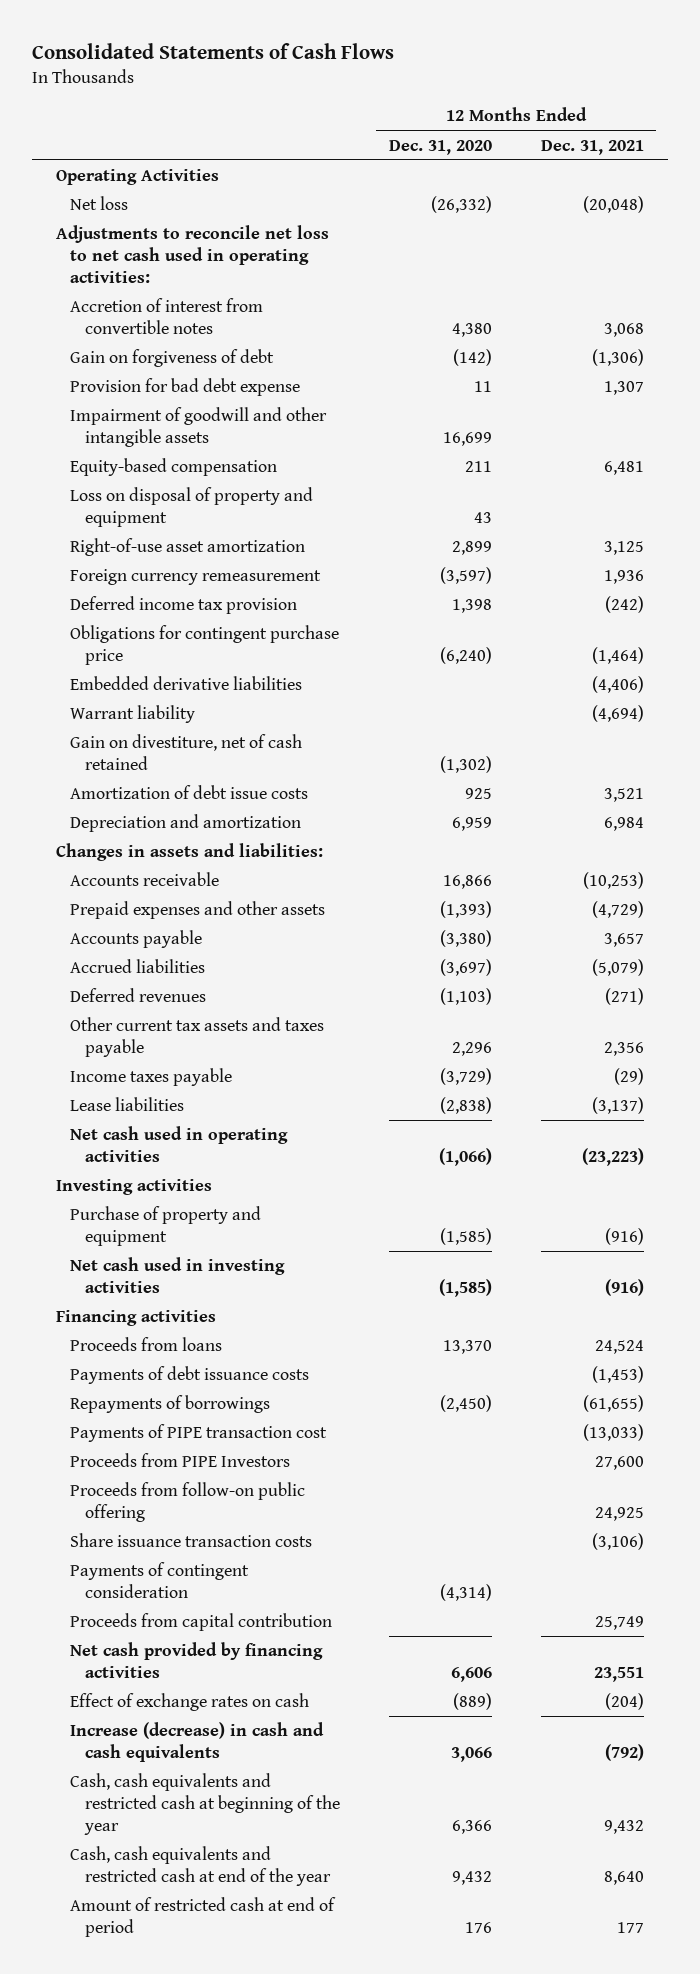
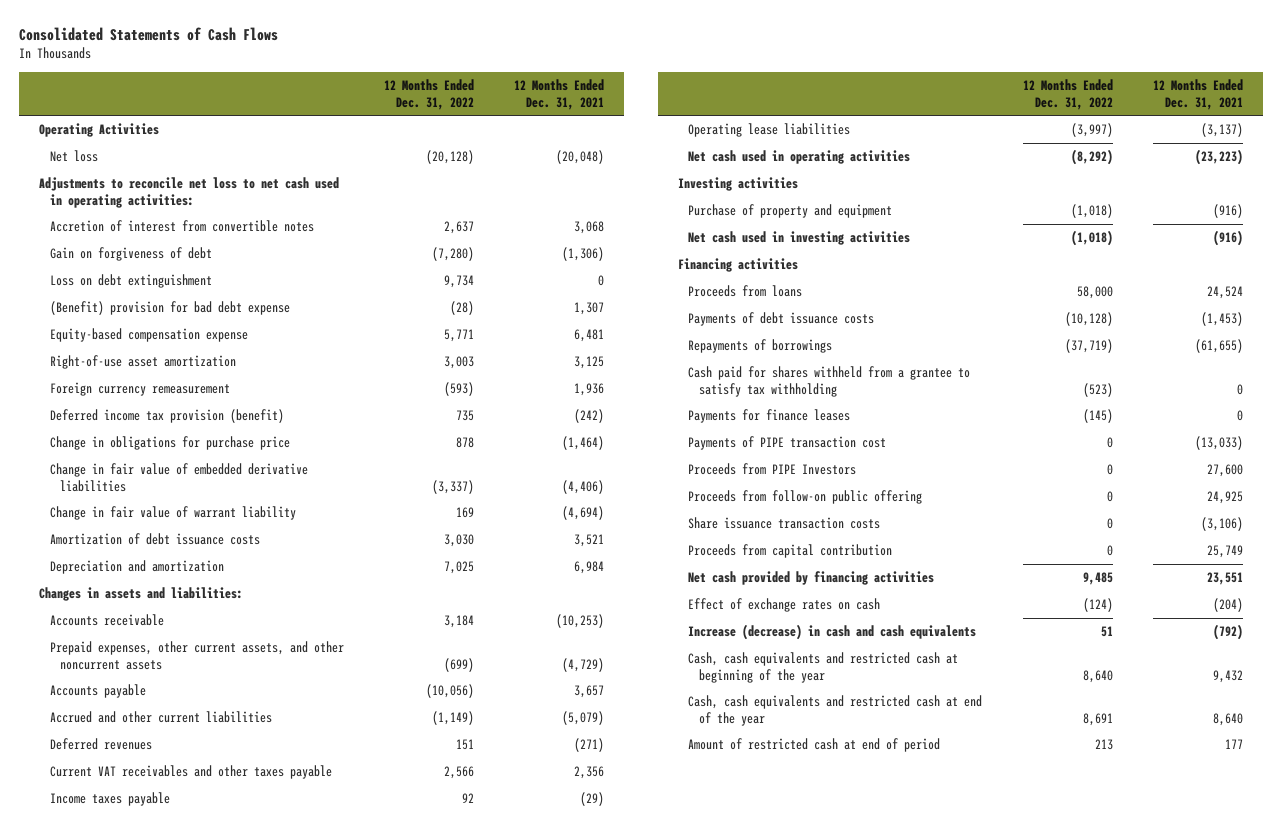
[388,139,492,155] Dec. 31, 2020 -> none
none -> [383,78,474,110] 12 Months Ended Dec. 31, 2022
[70,407,328,448] Impairment of goodwill and other intangible assets -> none
[70,487,314,528] Loss on disposal of property and equipment -> none
none -> [49,274,212,289] Loss on debt extinguishment
[70,378,301,397] Provision for bad debt expense -> [49,301,290,316] (Benefit) provision for bad debt expense
[70,458,278,477] Equity-based compensation -> [49,328,248,343] Equity-based compensation expense
[70,734,303,771] Gain on divestiture, net of cash retained -> none
[70,596,298,615] Deferred income tax provision -> [49,409,284,424] Deferred income tax provision (benefit)
[70,625,340,666] Obligations for contingent purchase price -> [49,436,290,451] Change in obligations for purchase price
[70,676,303,691] Embedded derivative liabilities -> [49,463,308,492] Change in fair value of embedded derivative liabilities
[70,705,196,724] Warrant liability -> [49,506,296,521] Change in fair value of warrant liability
[70,785,309,800] Amortization of debt issue costs -> [49,533,260,546] Amortization of debt issuance costs
[70,901,326,920] Prepaid expenses and other assets -> [49,641,344,670] Prepaid expenses, other current assets, and other noncurrent assets
[70,959,206,974] Accrued liabilities -> [49,711,272,724] Accrued and other current liabilities
[70,1017,325,1058] Other current tax assets and taxes payable -> [49,765,332,780] Current VAT receivables and other taxes payable
[70,1097,185,1112] Lease liabilities -> [688,123,851,138] Operating lease liabilities
none -> [688,366,971,397] Cash paid for shares withheld from a grantee to satisfy tax withholding
none -> [688,409,851,424] Payments for finance leases
[70,1562,250,1599] Payments of contingent consideration -> none

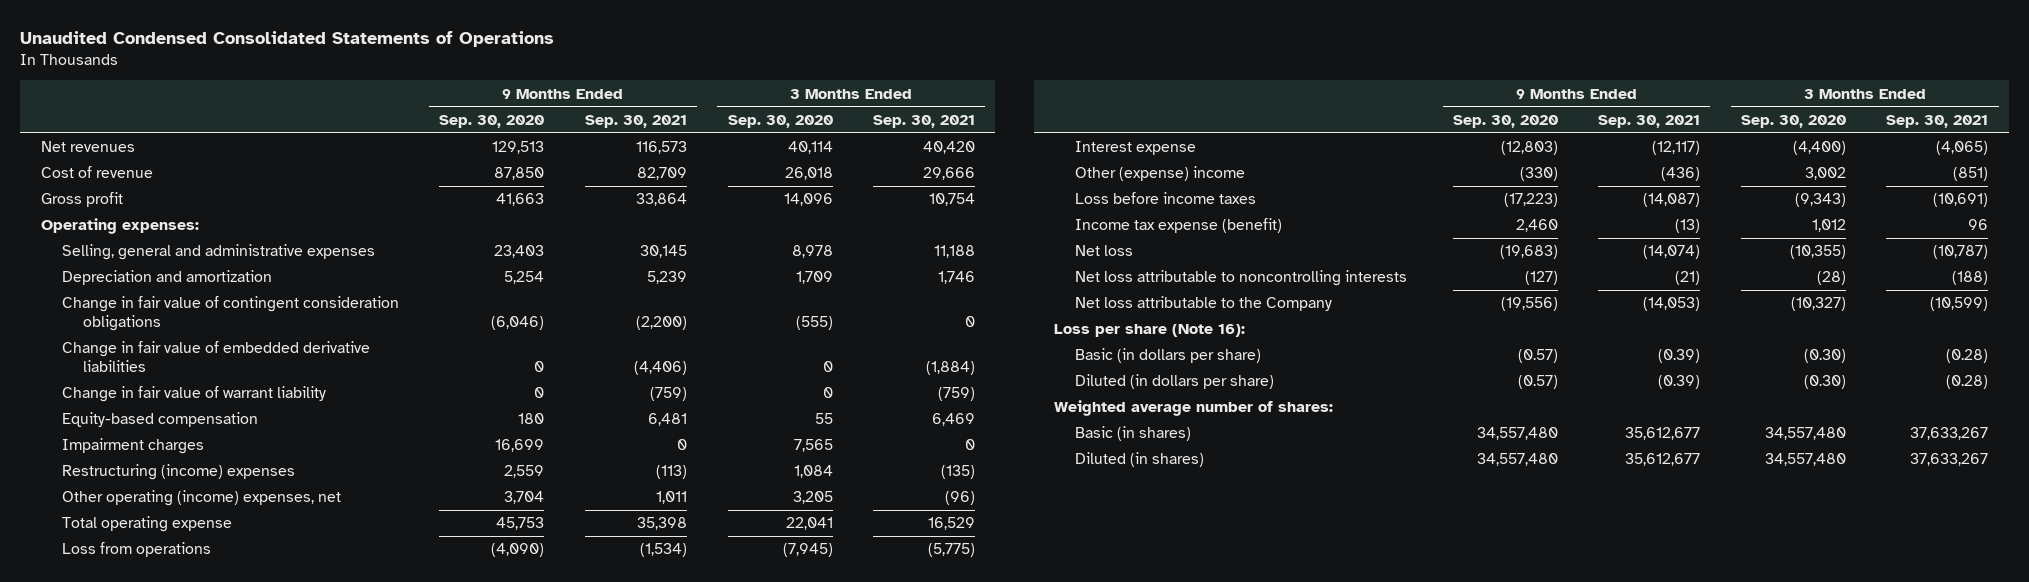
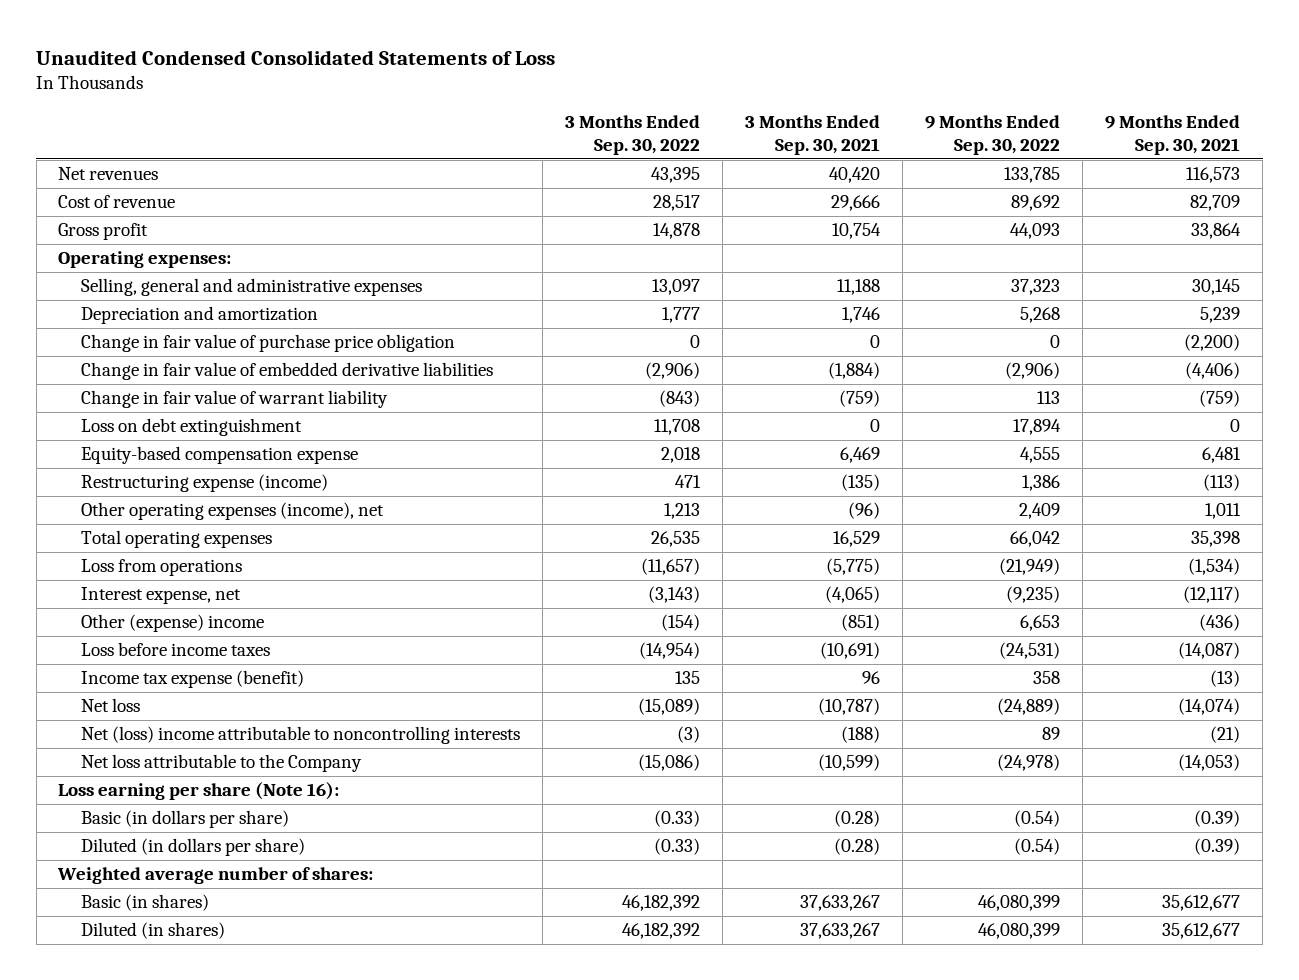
[20,31,555,48] Unaudited Condensed Consolidated Statements of Operations -> [36,49,556,65] Unaudited Condensed Consolidated Statements of Loss
[439,115,545,129] Sep. 30, 2020 -> none
[727,115,833,129] Sep. 30, 2020 -> none
none -> [565,115,701,156] 3 Months Ended Sep. 30, 2022
none -> [925,115,1061,156] 9 Months Ended Sep. 30, 2022
[61,296,399,332] Change in fair value of contingent consideration obligations -> [81,334,456,353] Change in fair value of purchase price obligation
[61,438,204,455] Impairment charges -> none
none -> [81,418,303,437] Loss on debt extinguishment
[61,412,258,428] Equity-based compensation -> [81,446,359,465] Equity-based compensation expense
[61,464,295,481] Restructuring (income) expenses -> [81,474,329,493] Restructuring expense (income)
[61,490,341,507] Other operating (income) expenses, net -> [81,502,385,521] Other operating expenses (income), net
[61,516,232,533] Total operating expense -> [81,530,273,549] Total operating expenses
[1075,141,1197,156] Interest expense -> [81,587,242,605] Interest expense, net
[1075,270,1408,287] Net loss attributable to noncontrolling interests -> [81,726,521,745] Net (loss) income attributable to noncontrolling interests
[1054,324,1246,338] Loss per share (Note 16): -> [58,782,340,801] Loss earning per share (Note 16):

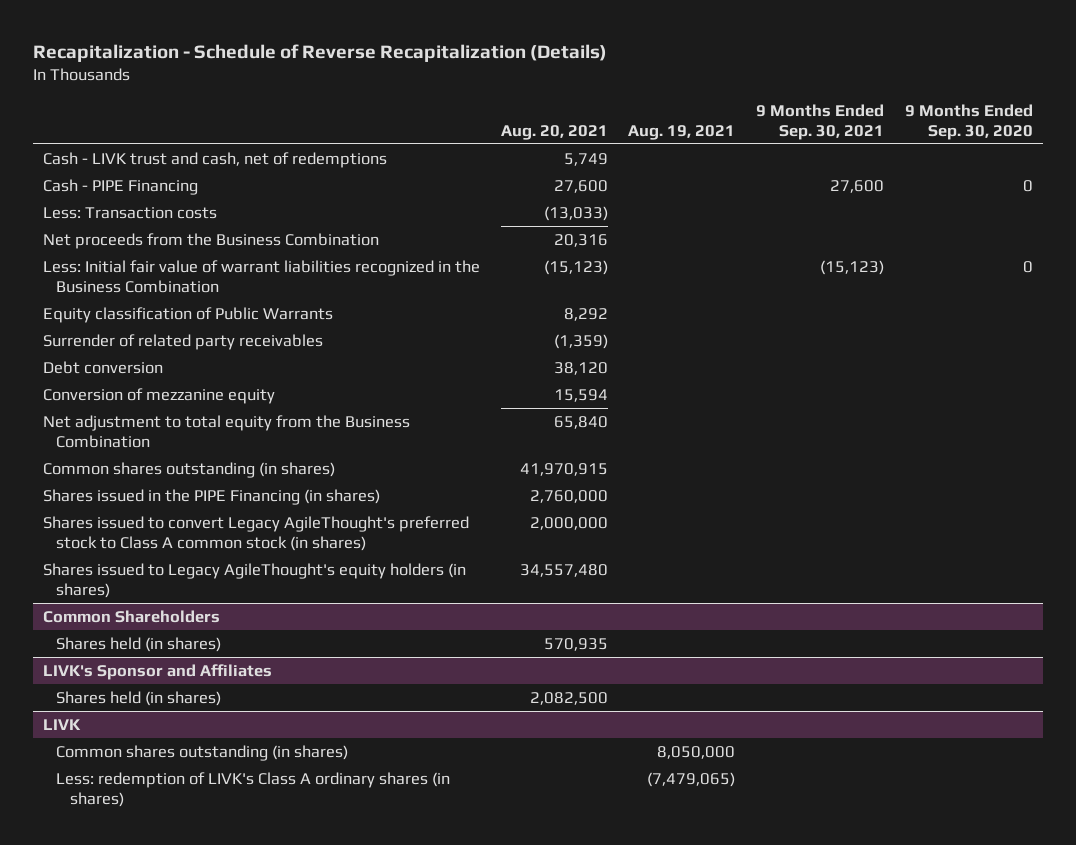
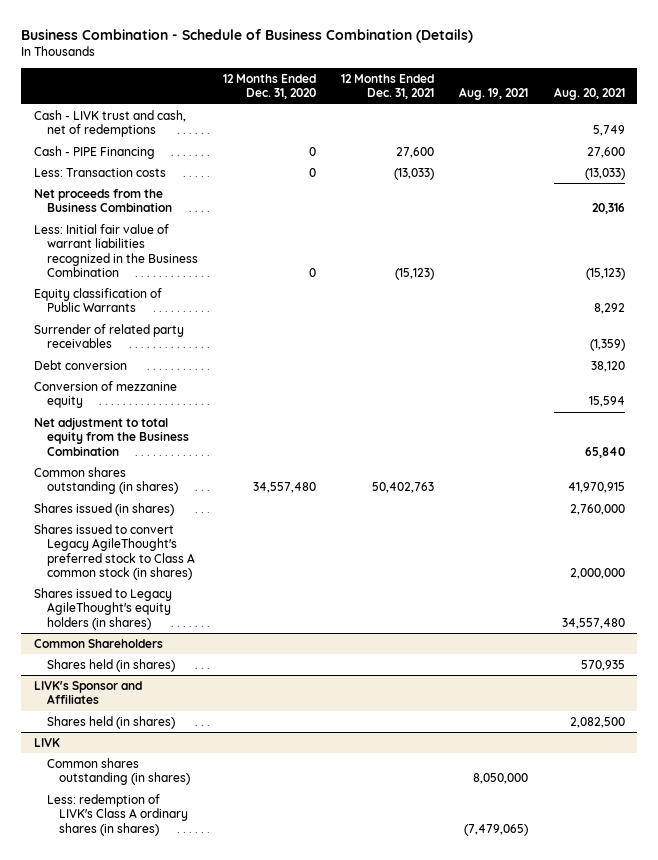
[32,44,607,63] Recapitalization - Schedule of Reverse Recapitalization (Details) -> [21,28,474,43] Business Combination - Schedule of Business Combination (Details)
[756,103,885,140] 9 Months Ended Sep. 30, 2021 -> none
[904,103,1033,140] 9 Months Ended Sep. 30, 2020 -> none
none -> [222,74,316,100] 12 Months Ended Dec. 31, 2020
none -> [341,74,435,100] 12 Months Ended Dec. 31, 2021
[43,489,381,506] Shares issued in the PIPE Financing (in shares) -> [33,503,174,517] Shares issued (in shares)

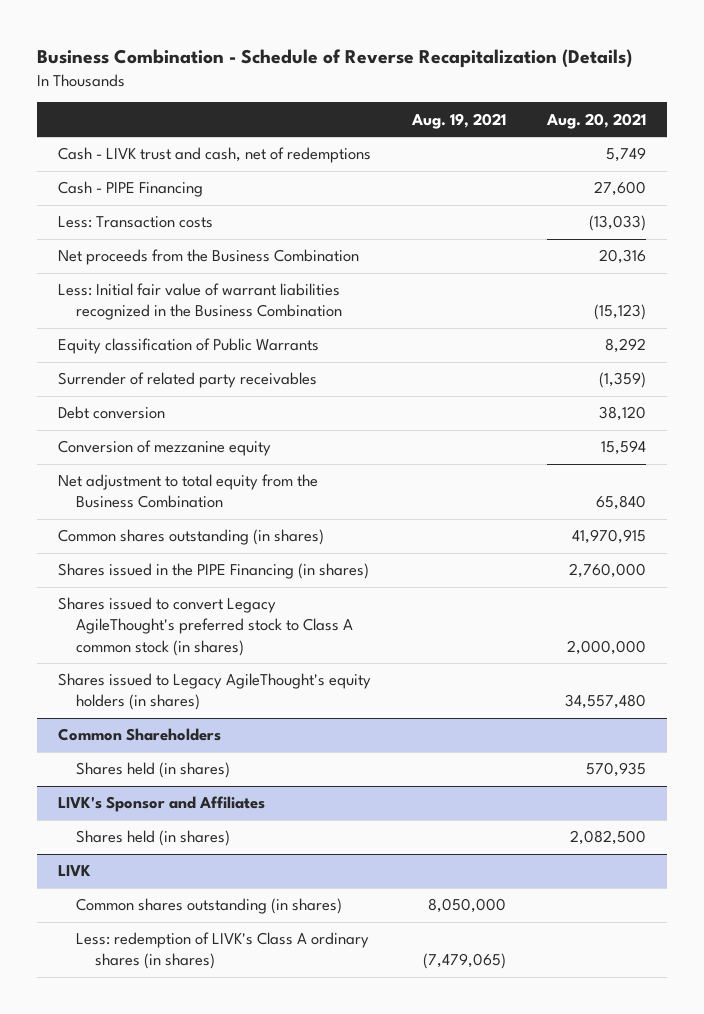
[21,28,474,43] Business Combination - Schedule of Business Combination (Details) -> [36,48,632,68] Business Combination - Schedule of Reverse Recapitalization (Details)
[222,74,316,100] 12 Months Ended Dec. 31, 2020 -> none
[341,74,435,100] 12 Months Ended Dec. 31, 2021 -> none
[33,503,174,517] Shares issued (in shares) -> [57,563,369,580] Shares issued in the PIPE Financing (in shares)

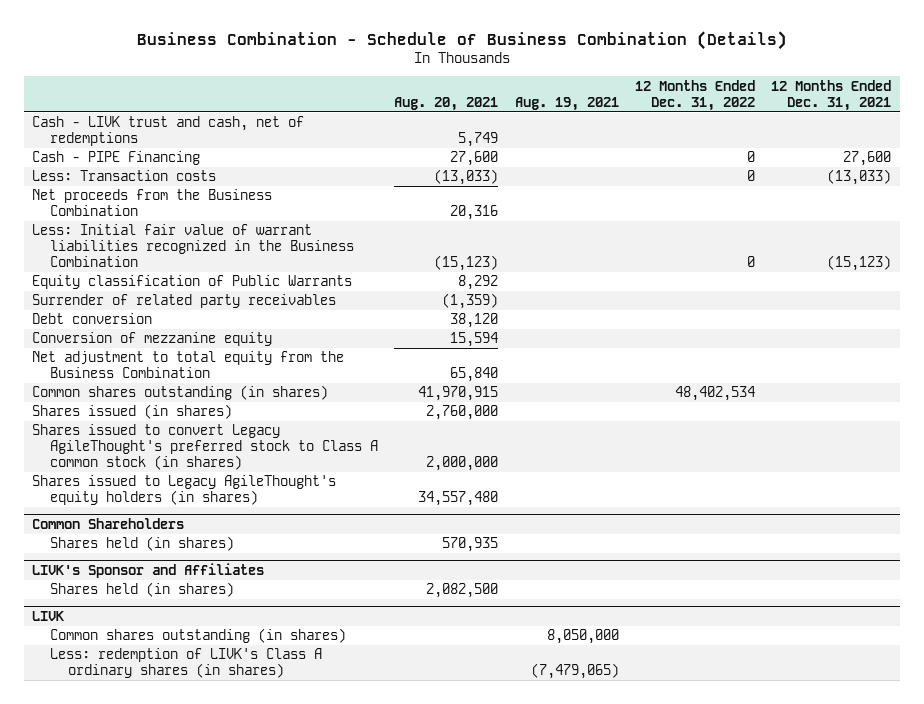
[36,48,632,68] Business Combination - Schedule of Reverse Recapitalization (Details) -> [136,30,787,50] Business Combination - Schedule of Business Combination (Details)
none -> [635,79,756,111] 12 Months Ended Dec. 31, 2022
none -> [771,79,892,111] 12 Months Ended Dec. 31, 2021
[57,563,369,580] Shares issued in the PIPE Financing (in shares) -> [32,404,233,420] Shares issued (in shares)

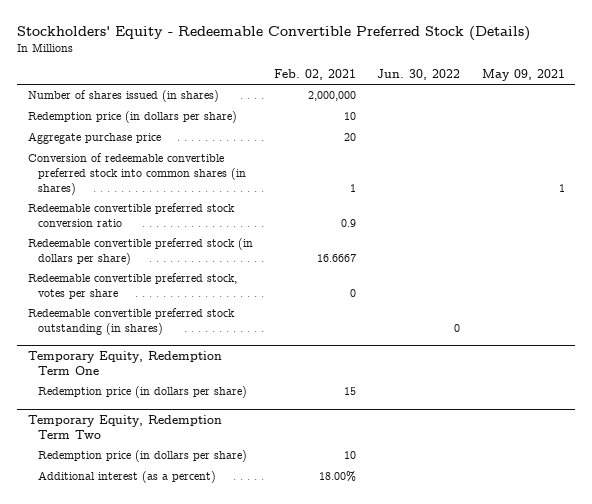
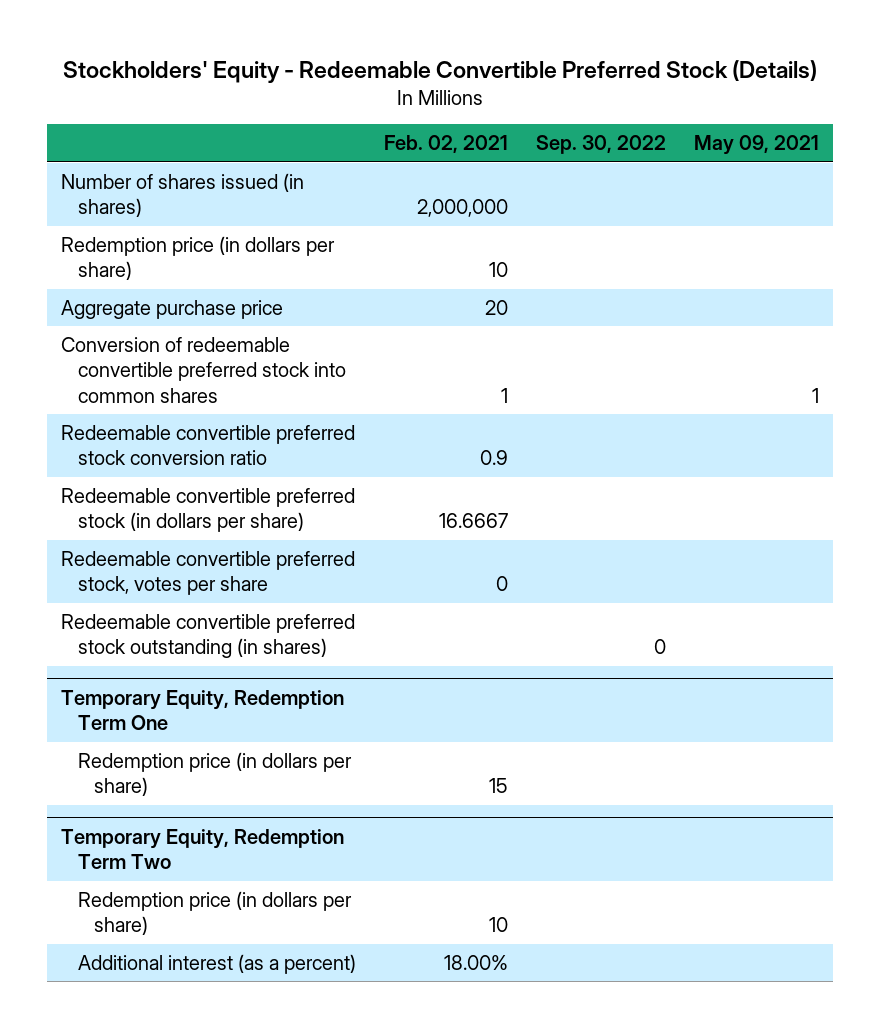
[377,69,461,81] Jun. 30, 2022 -> none
none -> [535,135,666,155] Sep. 30, 2022
[27,153,247,196] Conversion of redeemable convertible preferred stock into common shares (in shares) -> [61,336,346,404] Conversion of redeemable convertible preferred stock into common shares

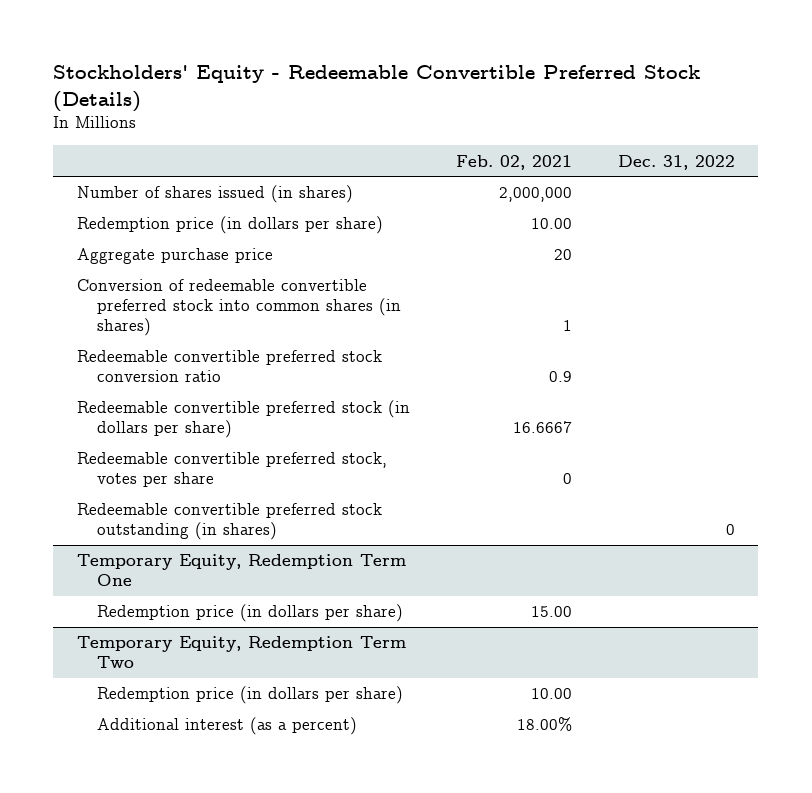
[535,135,666,155] Sep. 30, 2022 -> none
[693,135,819,156] May 09, 2021 -> none
none -> [617,154,735,170] Dec. 31, 2022
[488,262,508,278] 10 -> [530,218,572,230] 10.00
[61,336,346,404] Conversion of redeemable convertible preferred stock into common shares -> [76,279,402,337] Conversion of redeemable convertible preferred stock into common shares (in shares)
[488,778,508,794] 15 -> [530,606,572,618] 15.00
[488,917,508,933] 10 -> [530,688,572,700] 10.00

